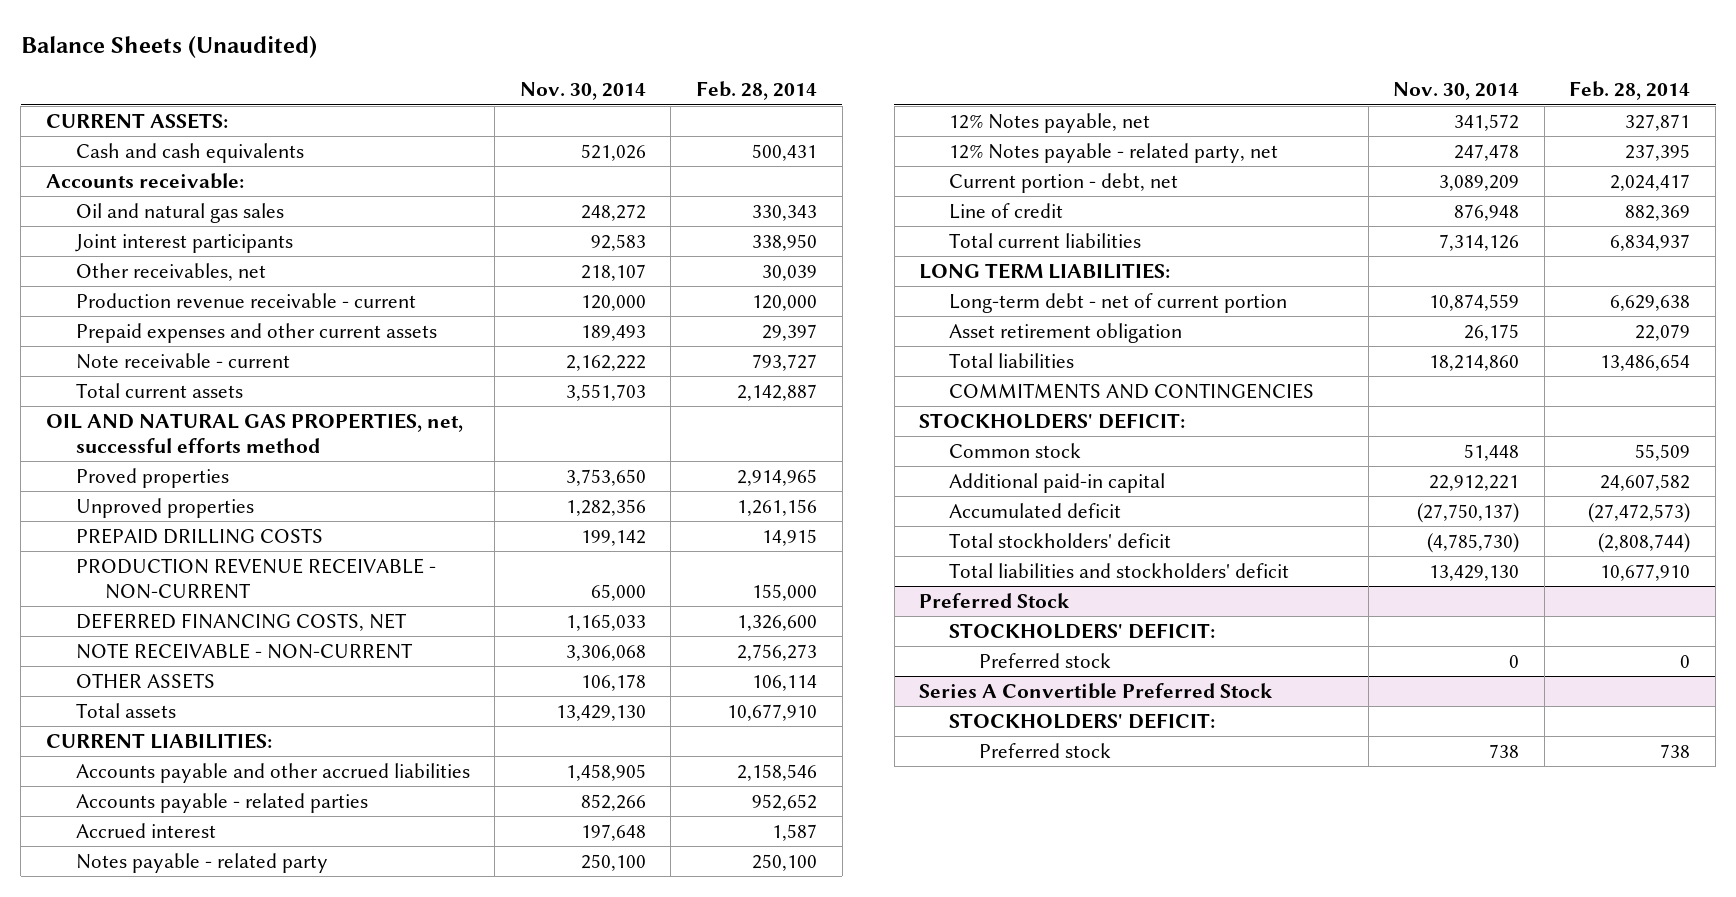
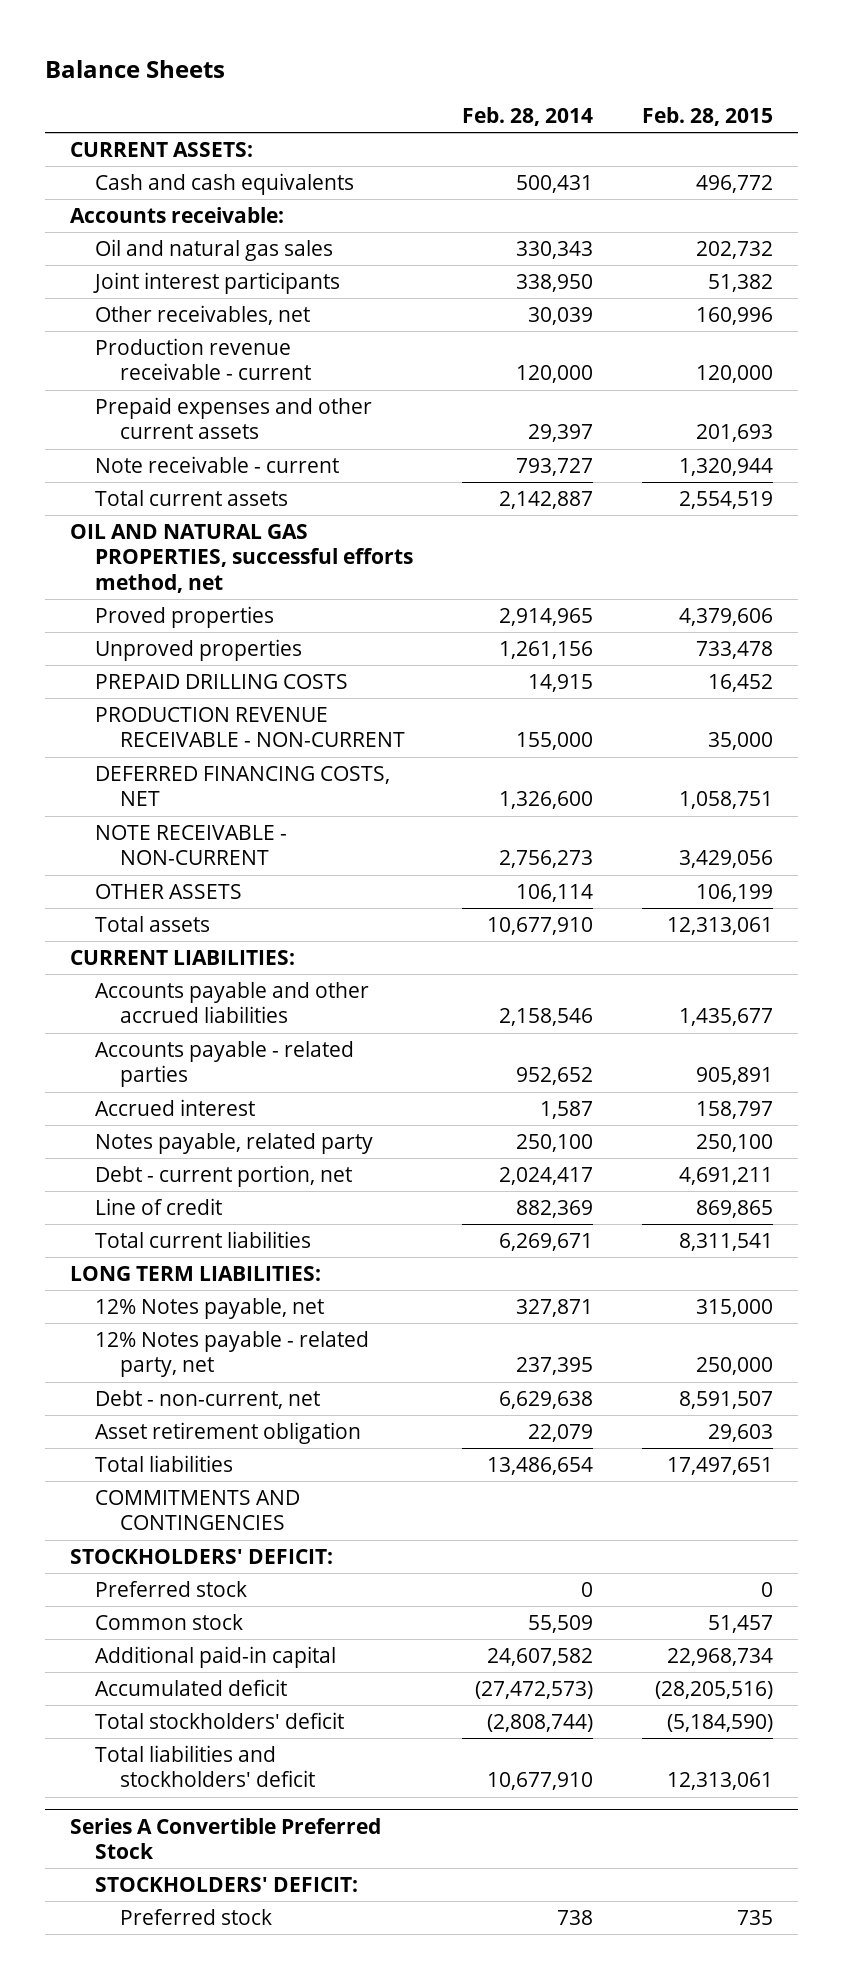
[20,36,317,59] Balance Sheets (Unaudited) -> [45,59,226,78] Balance Sheets
[519,82,646,101] Nov. 30, 2014 -> none
none -> [642,107,774,127] Feb. 28, 2015
[45,413,463,453] OIL AND NATURAL GAS PROPERTIES, net, successful efforts method -> [70,524,414,593] OIL AND NATURAL GAS PROPERTIES, successful efforts method, net
[75,853,328,874] Notes payable - related party -> [95,1133,374,1155] Notes payable, related party
[949,173,1179,194] Current portion - debt, net -> [95,1165,353,1188] Debt - current portion, net
[1610,234,1691,252] 6,834,937 -> [499,1233,594,1252] 6,269,671
[949,113,1151,134] 12% Notes payable, net -> [95,1298,325,1320] 12% Notes payable, net
[949,143,1279,164] 12% Notes payable - related party, net -> [95,1331,370,1378] 12% Notes payable - related party, net
[949,293,1288,314] Long-term debt - net of current portion -> [95,1390,321,1410] Debt - non-current, net
none -> [95,1581,248,1598] Preferred stock
[919,593,1071,609] Preferred Stock -> none
[949,623,1216,640] STOCKHOLDERS' DEFICIT: -> none
[978,653,1111,669] Preferred stock -> none

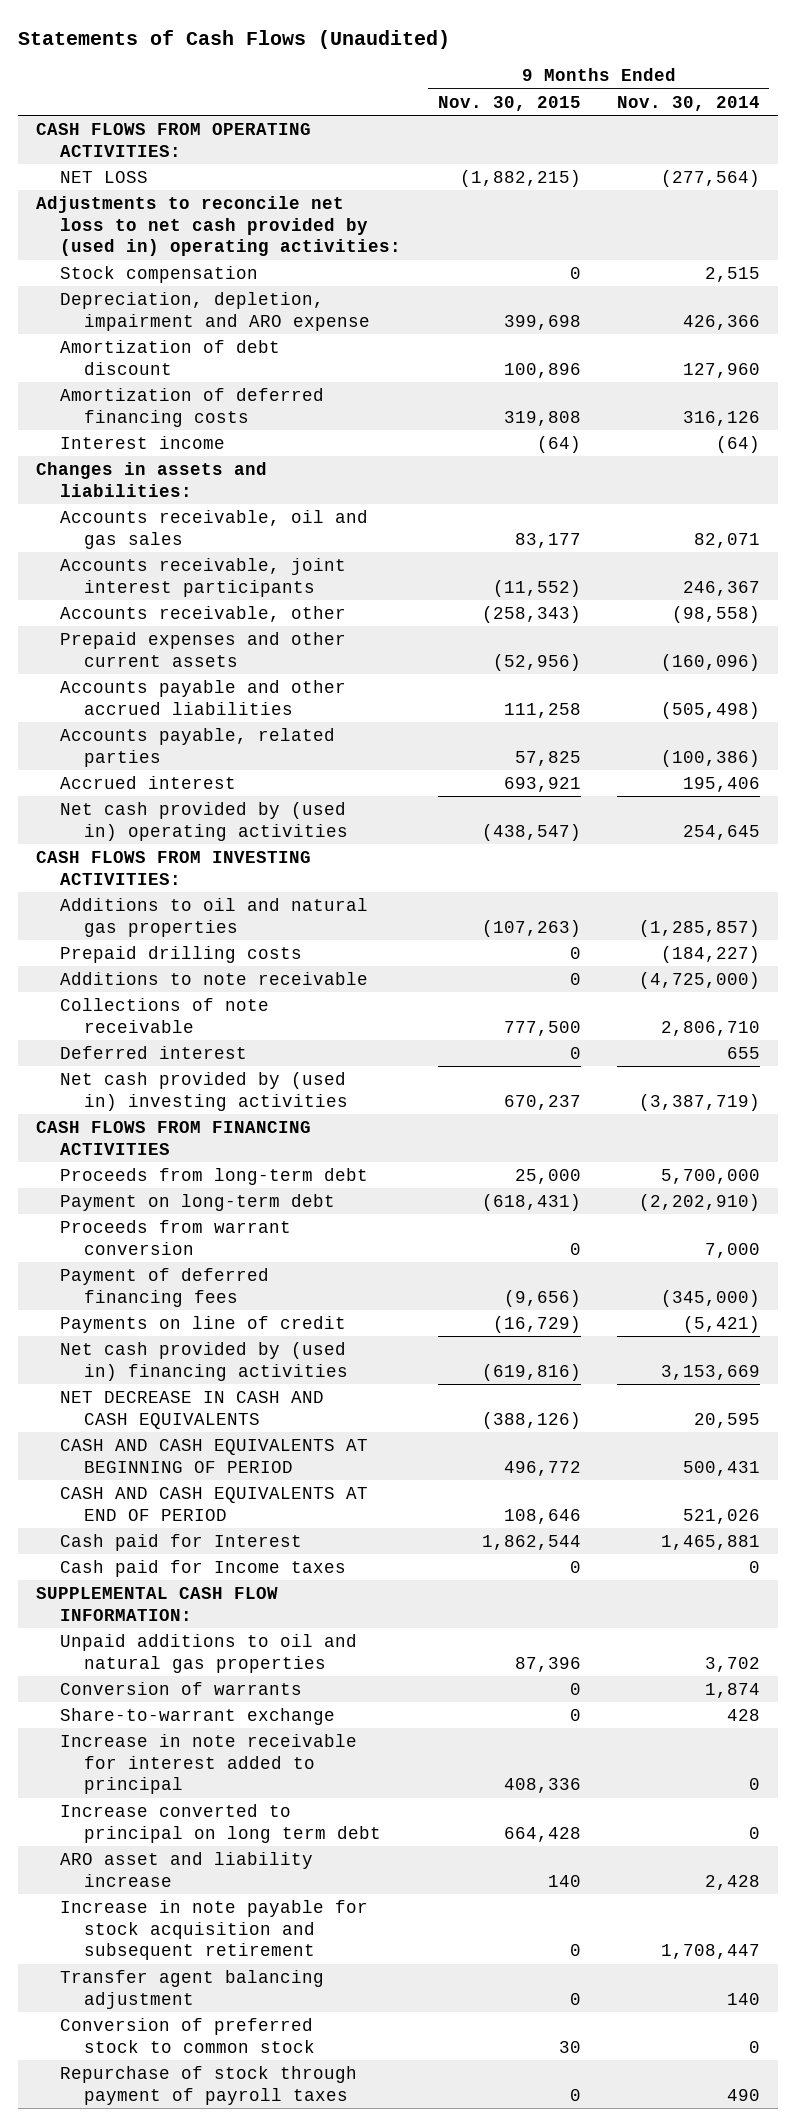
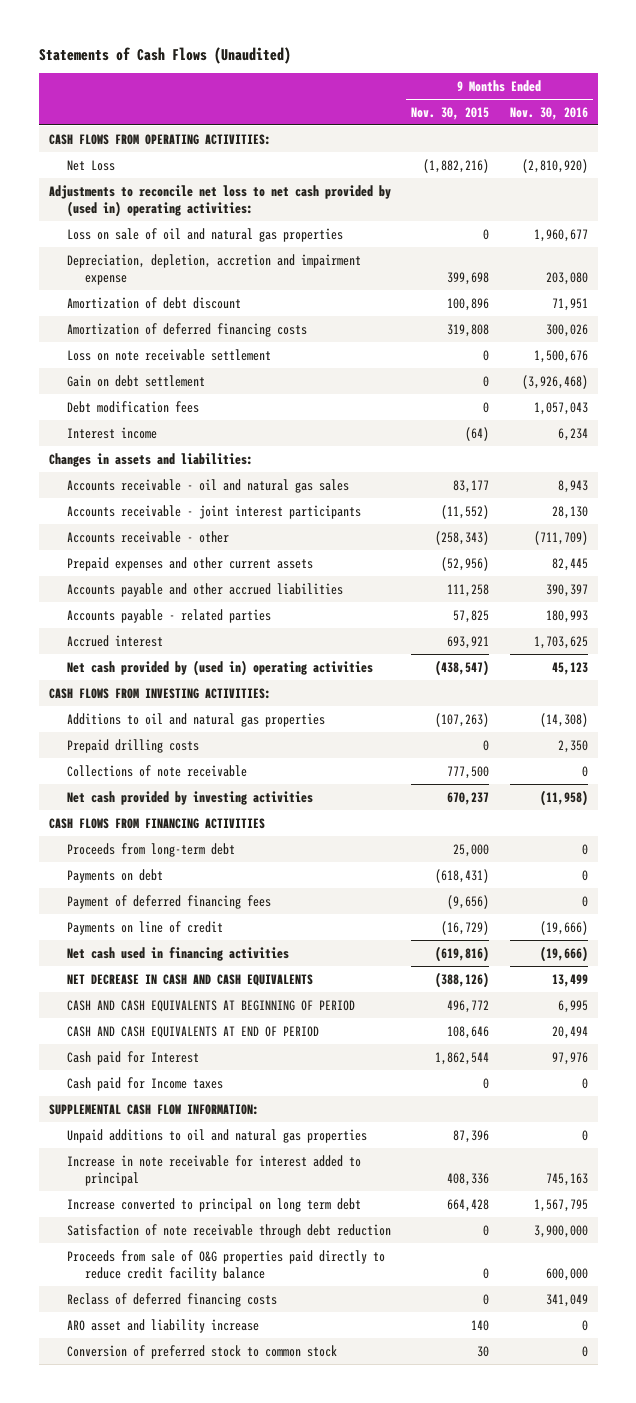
[616,95,760,111] Nov. 30, 2014 -> none
none -> [509,106,588,120] Nov. 30, 2016
[60,170,149,183] NET LOSS -> [67,159,116,171] Net Loss
[459,169,581,187] (1,882,215) -> [423,158,490,173] (1,882,216)
[60,265,259,283] Stock compensation -> none
none -> [67,227,344,242] Loss on sale of oil and natural gas properties
[60,291,371,331] Depreciation, depletion, impairment and ARO expense -> [67,253,362,285] Depreciation, depletion, accretion and impairment expense
none -> [67,348,272,361] Loss on note receivable settlement
none -> [67,374,206,387] Gain on debt settlement
none -> [67,400,200,413] Debt modification fees
[60,509,369,549] Accounts receivable, oil and gas sales -> [67,478,350,493] Accounts receivable - oil and natural gas sales
[60,557,347,597] Accounts receivable, joint interest participants -> [67,504,362,519] Accounts receivable - joint interest participants
[60,605,347,622] Accounts receivable, other -> [67,530,230,543] Accounts receivable - other
[60,727,336,767] Accounts payable, related parties -> [67,608,272,623] Accounts payable - related parties
[60,971,369,985] Additions to note receivable -> none
[60,1045,248,1059] Deferred interest -> none
[60,1071,349,1111] Net cash provided by (used in) investing activities -> [67,790,314,805] Net cash provided by investing activities
[60,1219,292,1255] Proceeds from warrant conversion -> none
[60,1193,336,1211] Payment on long-term debt -> [67,868,164,883] Payments on debt
[60,1341,349,1381] Net cash provided by (used in) financing activities -> [67,946,290,961] Net cash used in financing activities
[60,1681,303,1695] Conversion of warrants -> none
[60,1707,336,1725] Share-to-warrant exchange -> none
none -> [67,1223,392,1238] Satisfaction of note receivable through debt reduction
none -> [67,1249,386,1281] Proceeds from sale of O&G properties paid directly to reduce credit facility balance
none -> [67,1292,278,1307] Reclass of deferred financing costs
[60,1899,369,1961] Increase in note payable for stock acquisition and subsequent retirement -> none
[60,1969,325,2009] Transfer agent balancing adjustment -> none
[60,2065,358,2105] Repurchase of stock through payment of payroll taxes -> none

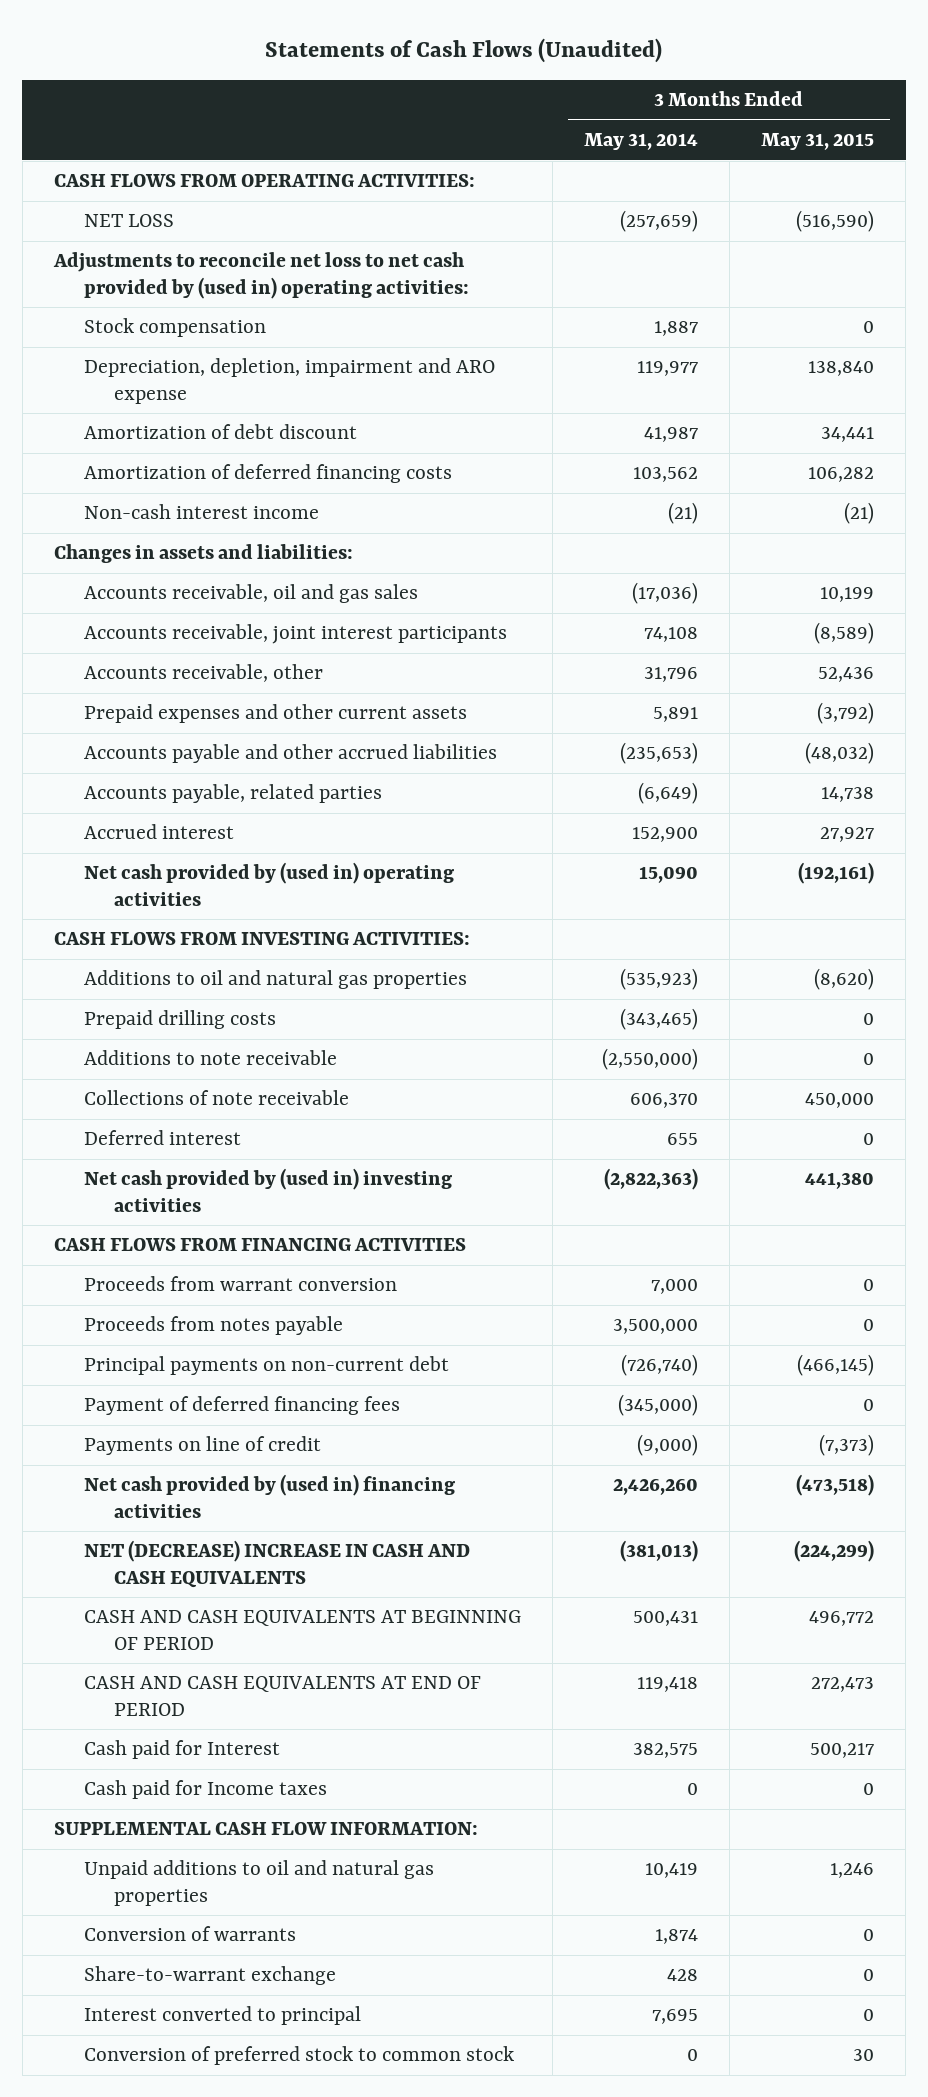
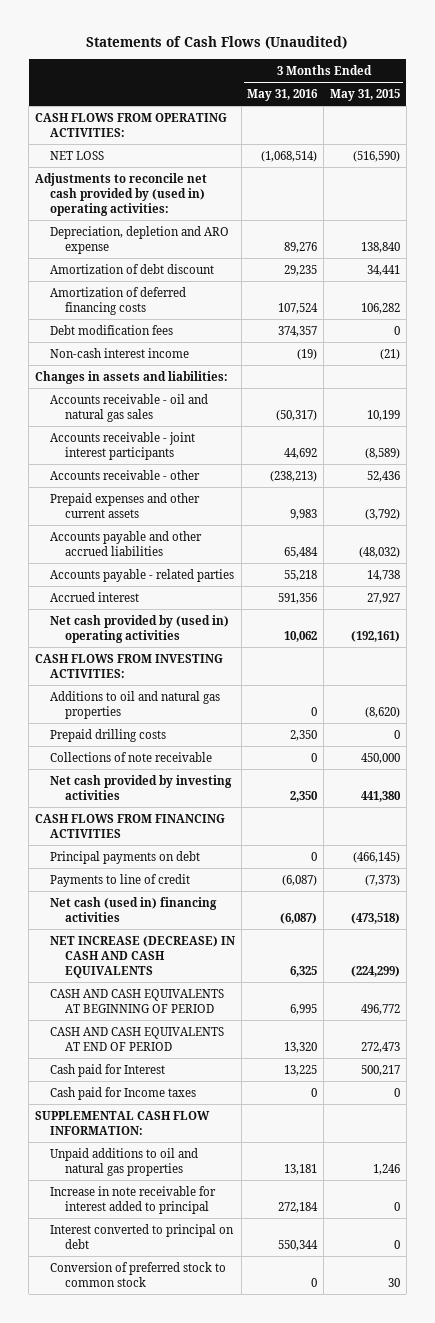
[584,133,699,151] May 31, 2014 -> none
none -> [247,88,319,101] May 31, 2016
[83,318,266,338] Stock compensation -> none
[52,252,469,299] Adjustments to reconcile net loss to net cash provided by (used in) operating activities: -> [35,172,208,216] Adjustments to reconcile net cash provided by (used in) operating activities:
[83,358,495,404] Depreciation, depletion, impairment and ARO expense -> [50,225,230,254] Depreciation, depletion and ARO expense
none -> [50,324,174,335] Debt modification fees
[83,584,418,604] Accounts receivable, oil and gas sales -> [50,393,209,422] Accounts receivable - oil and natural gas sales
[83,624,507,645] Accounts receivable, joint interest participants -> [50,431,196,460] Accounts receivable - joint interest participants
[83,664,323,683] Accounts receivable, other -> [50,469,201,480] Accounts receivable - other
[83,784,382,804] Accounts payable, related parties -> [50,568,235,582] Accounts payable - related parties
[83,1050,337,1066] Additions to note receivable -> none
[83,1130,241,1146] Deferred interest -> none
[83,1168,452,1212] Net cash provided by (used in) investing activities -> [50,774,233,800] Net cash provided by investing activities
[83,1276,397,1292] Proceeds from warrant conversion -> none
[83,1316,343,1336] Proceeds from notes payable -> none
[83,1396,400,1416] Payment of deferred financing fees -> none
[83,1356,449,1376] Principal payments on non-current debt -> [50,850,201,864] Principal payments on debt
[83,1436,321,1456] Payments on line of credit -> [50,873,191,887] Payments to line of credit
[83,1474,455,1518] Net cash provided by (used in) financing activities -> [50,896,218,922] Net cash (used in) financing activities
[83,1540,470,1588] NET (DECREASE) INCREASE IN CASH AND CASH EQUIVALENTS -> [50,935,236,978] NET INCREASE (DECREASE) IN CASH AND CASH EQUIVALENTS
[83,1926,296,1942] Conversion of warrants -> none
[83,1966,336,1986] Share-to-warrant exchange -> none
none -> [50,1185,217,1214] Increase in note receivable for interest added to principal
[83,2006,361,2026] Interest converted to principal -> [50,1223,235,1249] Interest converted to principal on debt

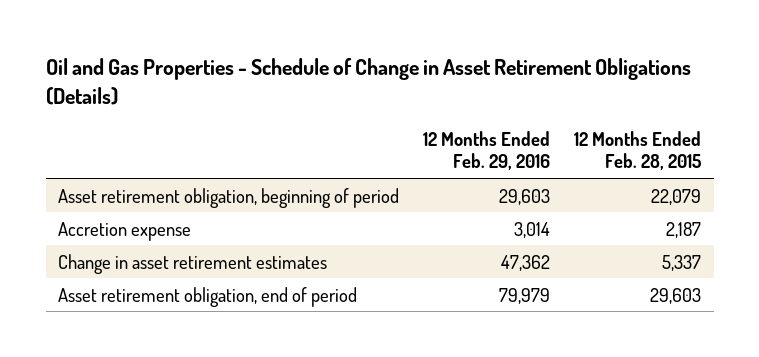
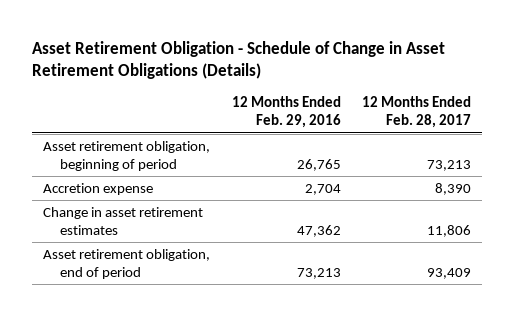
[45,57,691,105] Oil and Gas Properties - Schedule of Change in Asset Retirement Obligations (Details) -> [31,41,445,80] Asset Retirement Obligation - Schedule of Change in Asset Retirement Obligations (Details)
[574,130,702,171] 12 Months Ended Feb. 28, 2015 -> none
none -> [362,96,472,129] 12 Months Ended Feb. 28, 2017
[499,188,551,205] 29,603 -> [296,158,341,171] 26,765
[514,221,551,238] 3,014 -> [304,183,341,195] 2,704
[499,287,551,304] 79,979 -> [296,267,341,279] 73,213

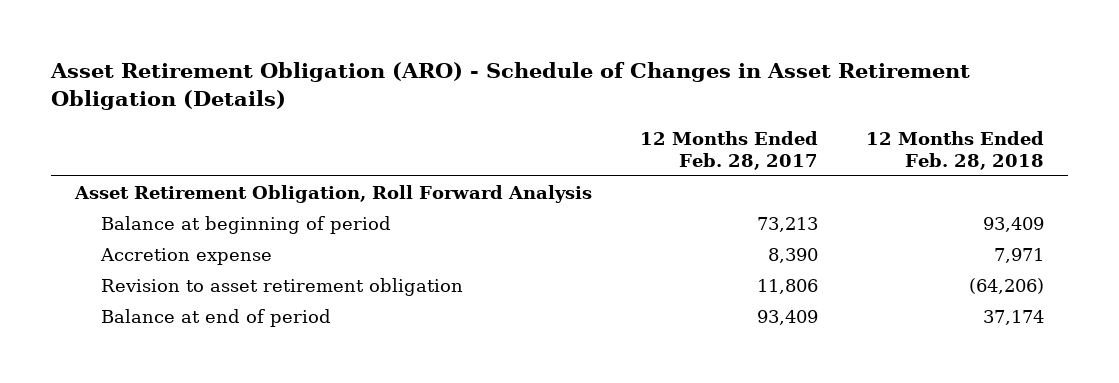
[31,41,445,80] Asset Retirement Obligation - Schedule of Change in Asset Retirement Obligations (Details) -> [49,62,970,110] Asset Retirement Obligation (ARO) - Schedule of Changes in Asset Retirement Obligation (Details)
[231,96,341,129] 12 Months Ended Feb. 29, 2016 -> none
none -> [865,131,1044,170] 12 Months Ended Feb. 28, 2018
none -> [73,184,592,203] Asset Retirement Obligation, Roll Forward Analysis
[42,140,210,171] Asset retirement obligation, beginning of period -> [101,215,392,234] Balance at beginning of period
[42,206,203,235] Change in asset retirement estimates -> [101,277,464,296] Revision to asset retirement obligation
[42,248,210,279] Asset retirement obligation, end of period -> [101,308,332,327] Balance at end of period

